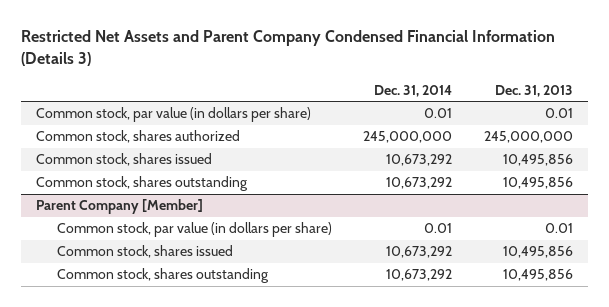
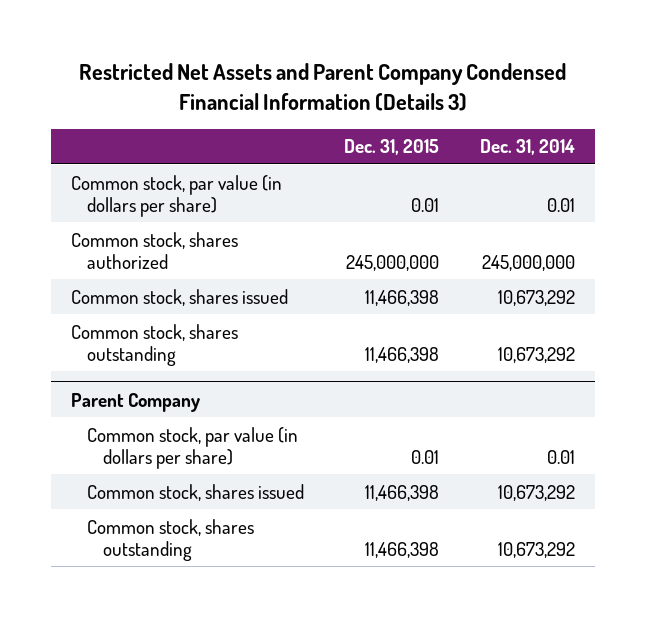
[494,84,573,97] Dec. 31, 2013 -> none
none -> [344,139,440,156] Dec. 31, 2015
[36,199,204,215] Parent Company [Member] -> [70,392,200,412] Parent Company

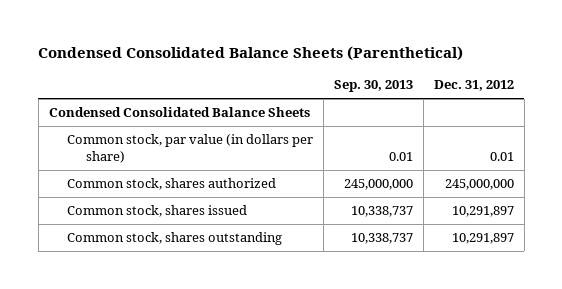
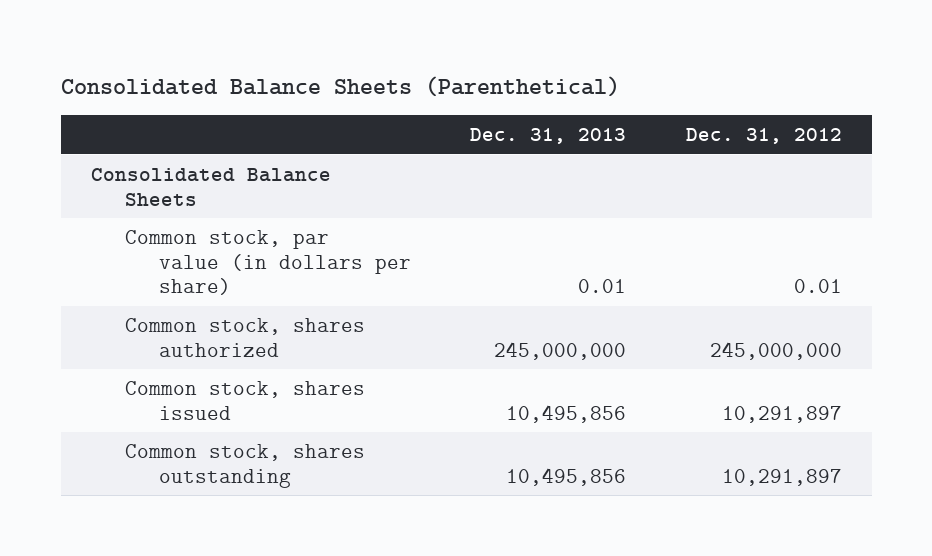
[38,46,464,62] Condensed Consolidated Balance Sheets (Parenthetical) -> [60,75,620,97] Consolidated Balance Sheets (Parenthetical)
[333,80,413,93] Sep. 30, 2013 -> none
none -> [470,127,627,144] Dec. 31, 2013
[48,107,310,118] Condensed Consolidated Balance Sheets -> [90,167,331,206] Consolidated Balance Sheets

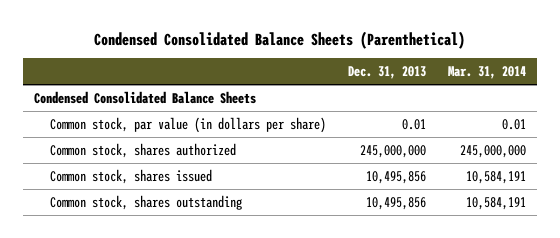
[60,75,620,97] Consolidated Balance Sheets (Parenthetical) -> [94,30,466,49] Condensed Consolidated Balance Sheets (Parenthetical)
[685,127,842,144] Dec. 31, 2012 -> none
none -> [448,66,527,80] Mar. 31, 2014
[90,167,331,206] Consolidated Balance Sheets -> [34,90,257,104] Condensed Consolidated Balance Sheets

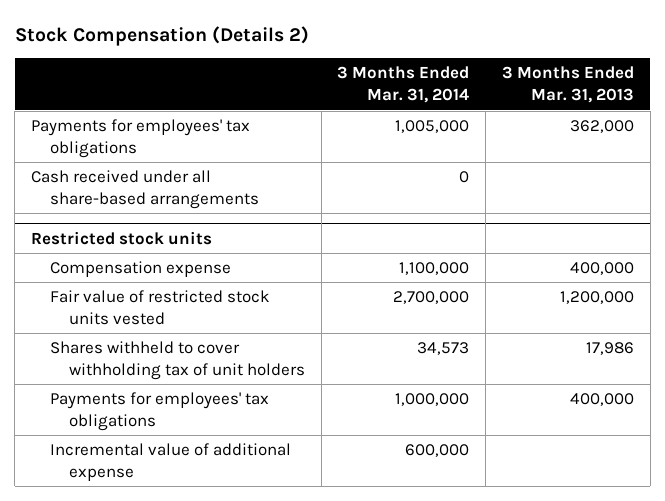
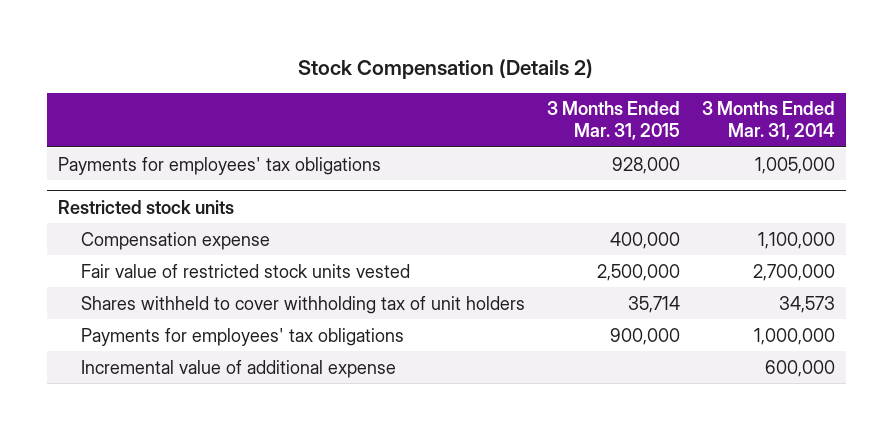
[501,66,634,104] 3 Months Ended Mar. 31, 2013 -> none
none -> [546,101,680,141] 3 Months Ended Mar. 31, 2015
[31,170,260,209] Cash received under all share-based arrangements -> none

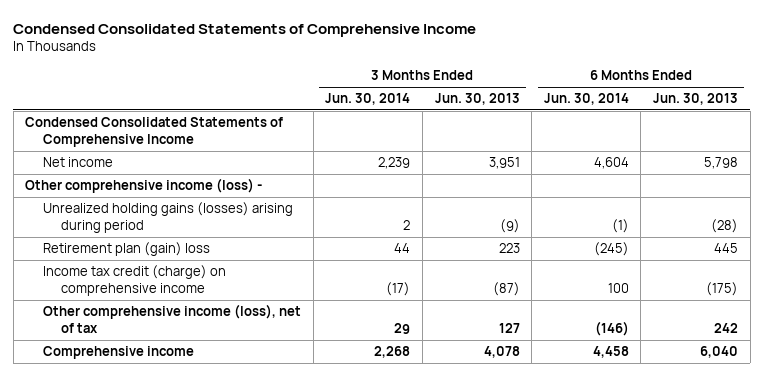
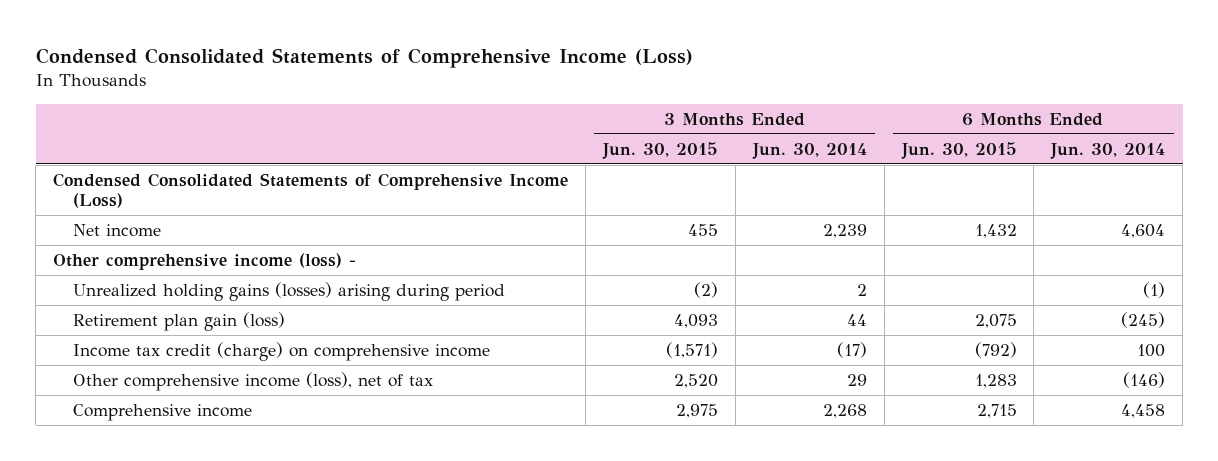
[13,23,477,37] Condensed Consolidated Statements of Comprehensive Income -> [35,47,693,68] Condensed Consolidated Statements of Comprehensive Income (Loss)
[434,93,520,106] Jun. 30, 2013 -> none
[652,93,738,106] Jun. 30, 2013 -> none
none -> [601,141,718,159] Jun. 30, 2015
none -> [900,141,1017,159] Jun. 30, 2015
[25,117,284,147] Condensed Consolidated Statements of Comprehensive Income -> [52,172,568,209] Condensed Consolidated Statements of Comprehensive Income (Loss)
[43,242,211,257] Retirement plan (gain) loss -> [73,311,286,331] Retirement plan gain (loss)

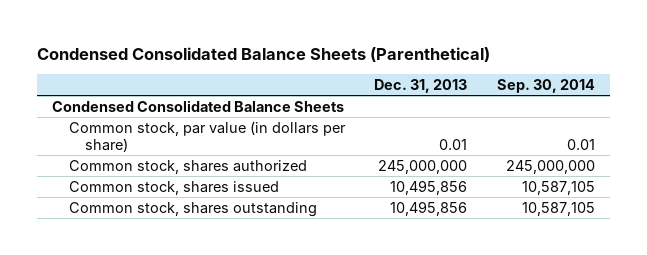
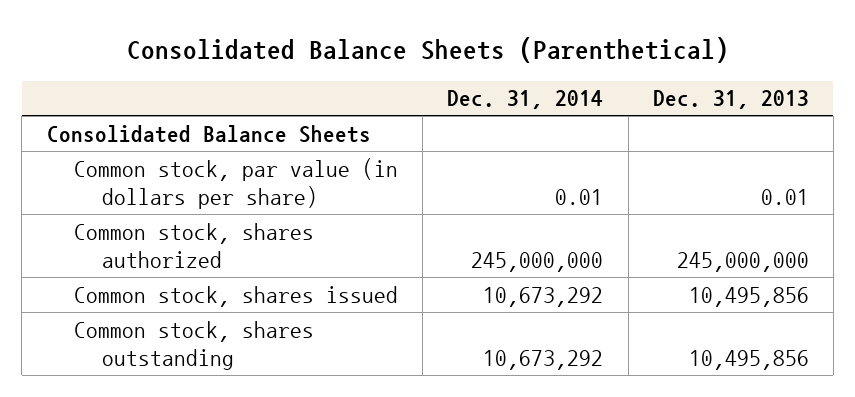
[37,46,491,62] Condensed Consolidated Balance Sheets (Parenthetical) -> [126,36,729,63] Consolidated Balance Sheets (Parenthetical)
[497,78,596,93] Sep. 30, 2014 -> none
none -> [447,90,604,110] Dec. 31, 2014
[51,99,344,112] Condensed Consolidated Balance Sheets -> [46,124,371,143] Consolidated Balance Sheets

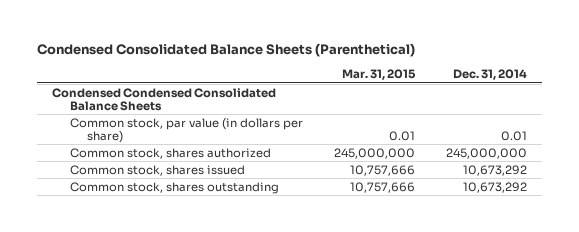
[126,36,729,63] Consolidated Balance Sheets (Parenthetical) -> [36,43,415,58] Condensed Consolidated Balance Sheets (Parenthetical)
[652,90,809,110] Dec. 31, 2013 -> none
none -> [341,69,416,81] Mar. 31, 2015
[46,124,371,143] Consolidated Balance Sheets -> [52,87,277,111] Condensed Condensed Consolidated Balance Sheets

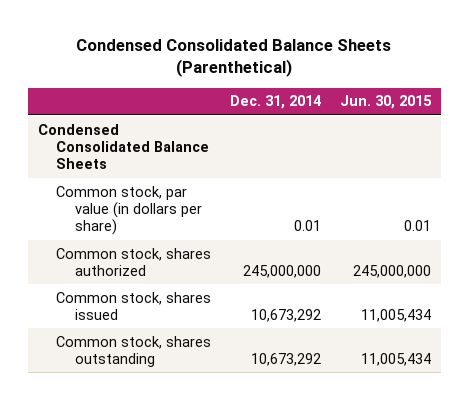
[341,69,416,81] Mar. 31, 2015 -> none
none -> [340,95,433,110] Jun. 30, 2015
[52,87,277,111] Condensed Condensed Consolidated Balance Sheets -> [37,123,210,170] Condensed Consolidated Balance Sheets

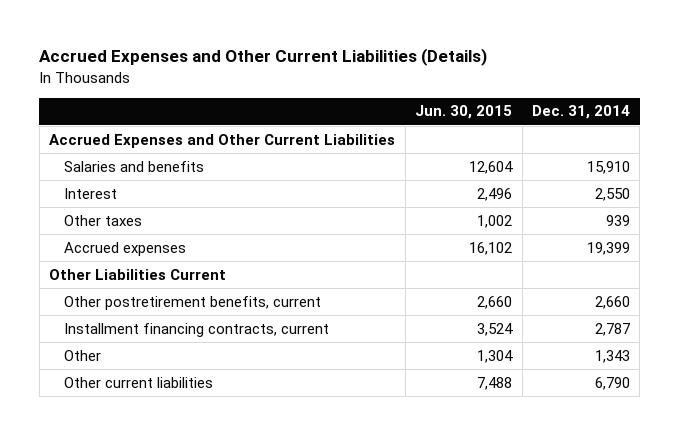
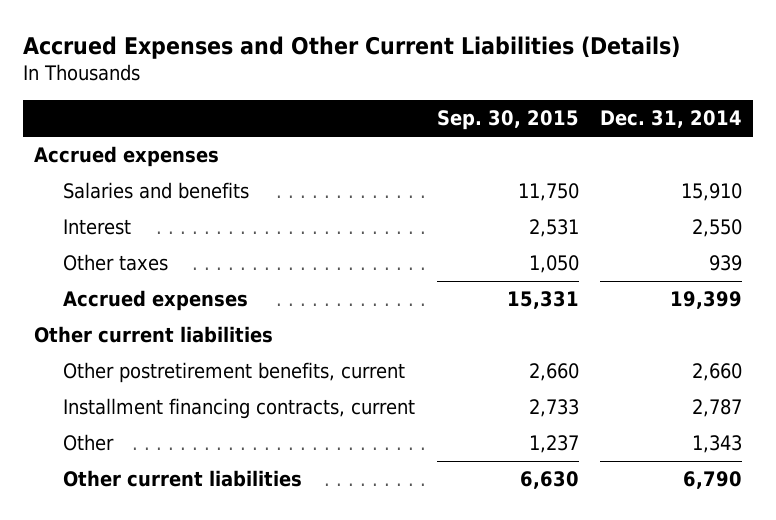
[415,105,513,120] Jun. 30, 2015 -> none
none -> [436,110,579,131] Sep. 30, 2015
[49,133,396,148] Accrued Expenses and Other Current Liabilities -> none
none -> [34,146,220,168] Accrued expenses
[49,268,227,280] Other Liabilities Current -> [34,326,274,344] Other current liabilities

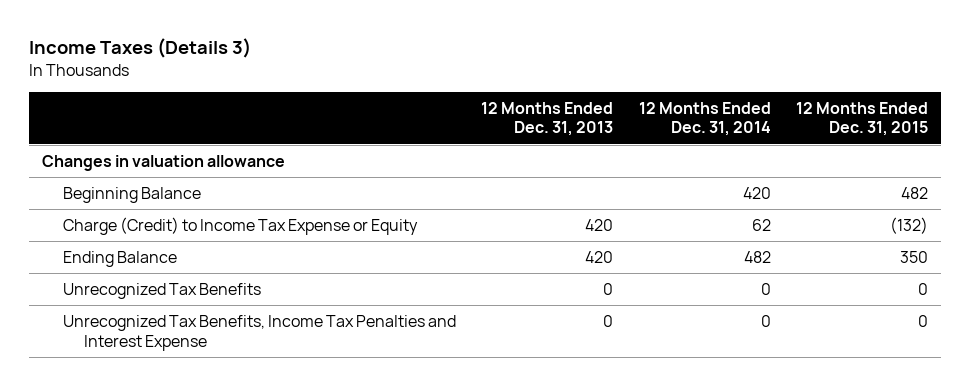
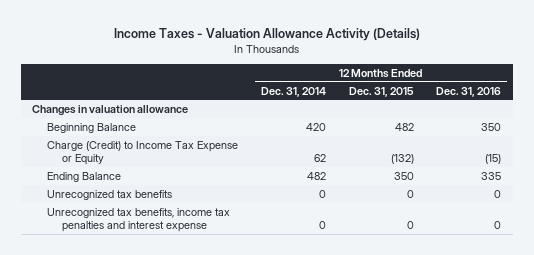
[29,38,252,59] Income Taxes (Details 3) -> [113,28,420,42] Income Taxes - Valuation Allowance Activity (Details)
[481,101,614,137] 12 Months Ended Dec. 31, 2013 -> none
none -> [436,86,502,97] Dec. 31, 2016
[63,282,262,299] Unrecognized Tax Benefits -> [47,189,173,200] Unrecognized tax benefits
[63,314,457,351] Unrecognized Tax Benefits, Income Tax Penalties and Interest Expense -> [47,207,231,233] Unrecognized tax benefits, income tax penalties and interest expense

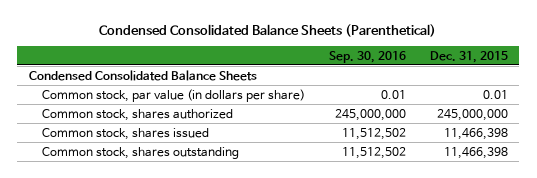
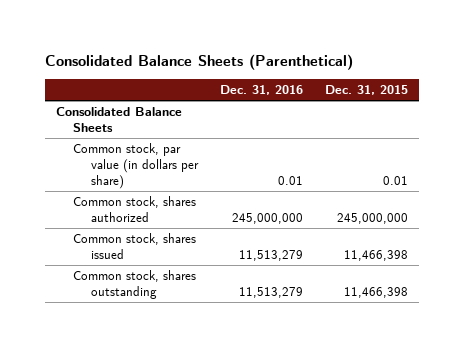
[99,23,437,37] Condensed Consolidated Balance Sheets (Parenthetical) -> [45,53,354,70] Consolidated Balance Sheets (Parenthetical)
[328,50,406,63] Sep. 30, 2016 -> none
none -> [219,85,303,96] Dec. 31, 2016
[28,69,257,81] Condensed Consolidated Balance Sheets -> [56,107,183,132] Consolidated Balance Sheets

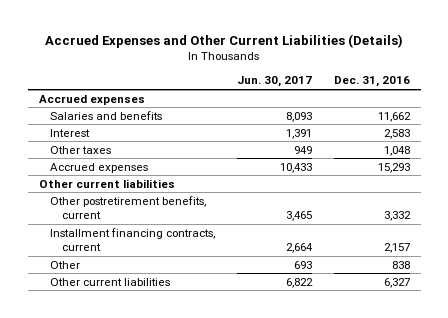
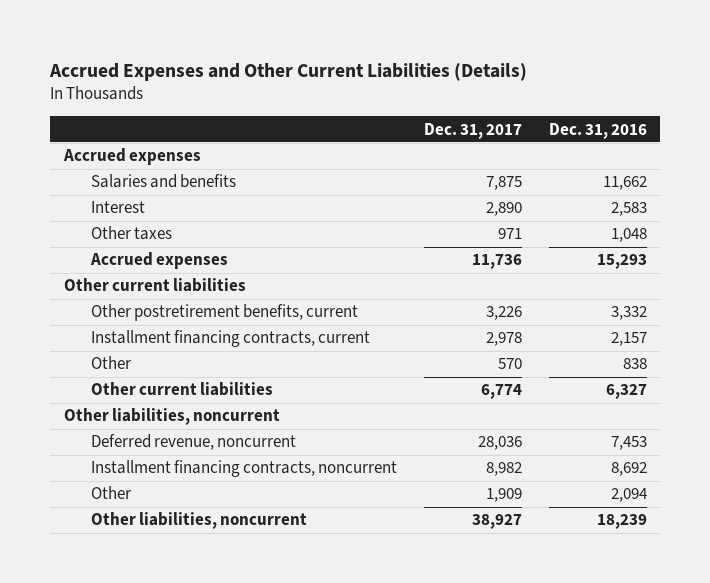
[237,76,313,88] Jun. 30, 2017 -> none
none -> [423,122,522,139] Dec. 31, 2017
none -> [63,408,280,426] Other liabilities, noncurrent
none -> [90,434,296,451] Deferred revenue, noncurrent
none -> [90,460,397,478] Installment financing contracts, noncurrent
none -> [90,486,131,500] Other
none -> [90,512,307,530] Other liabilities, noncurrent

